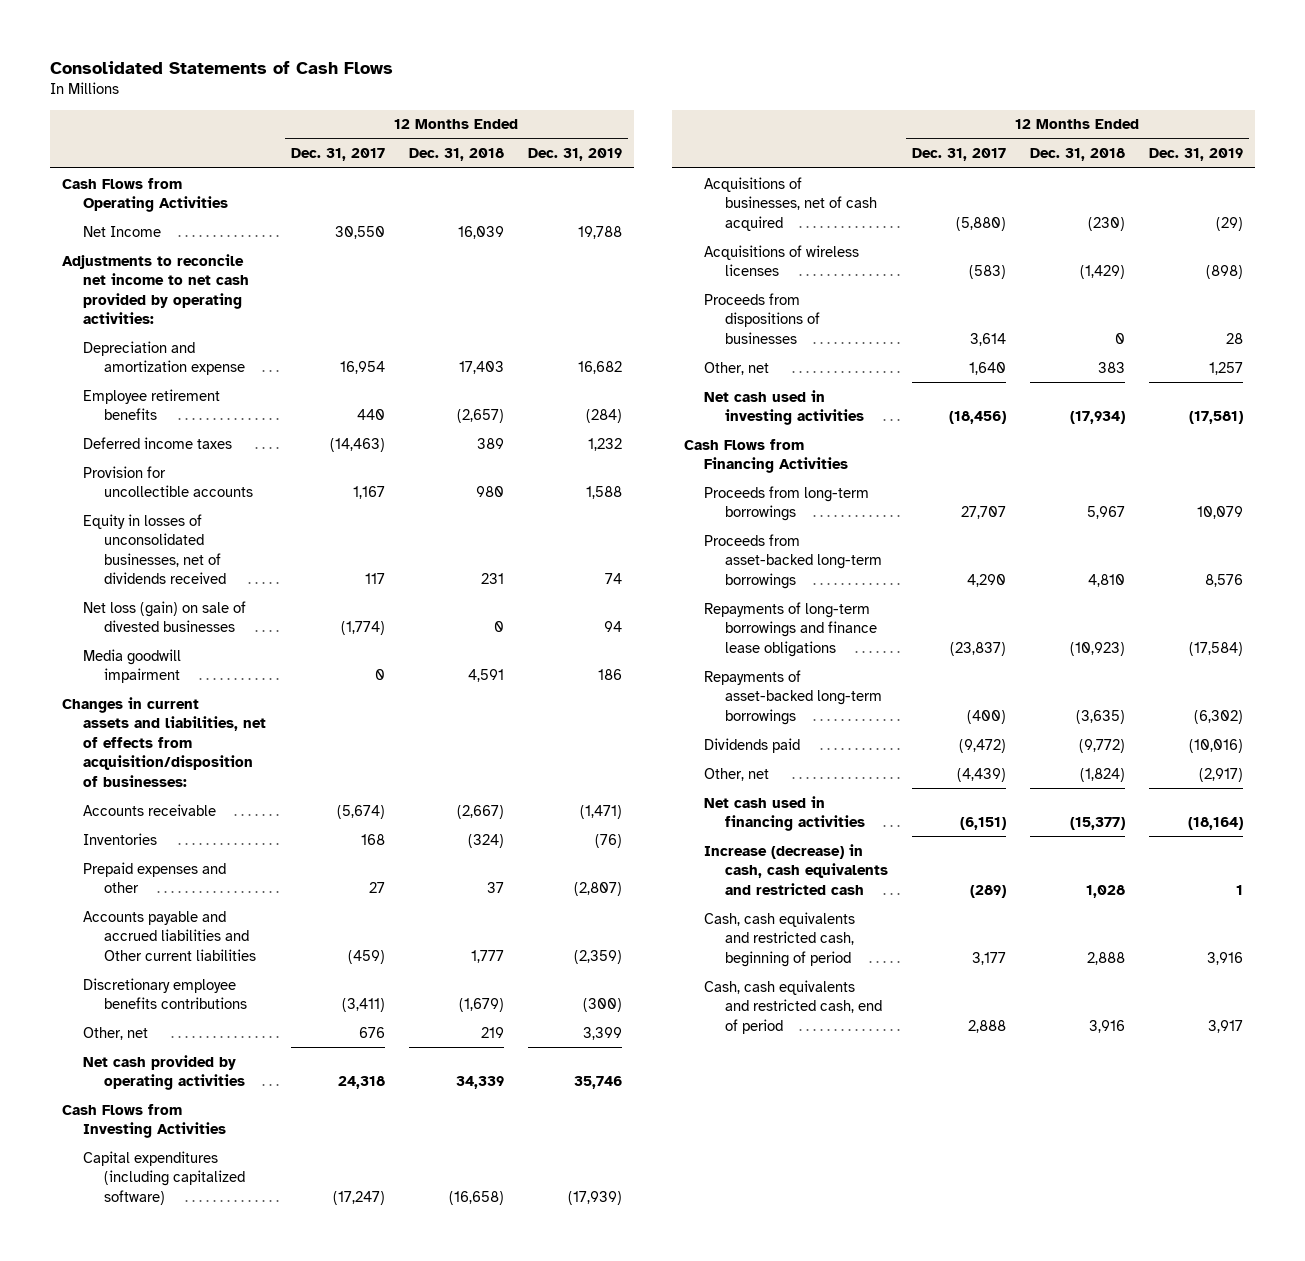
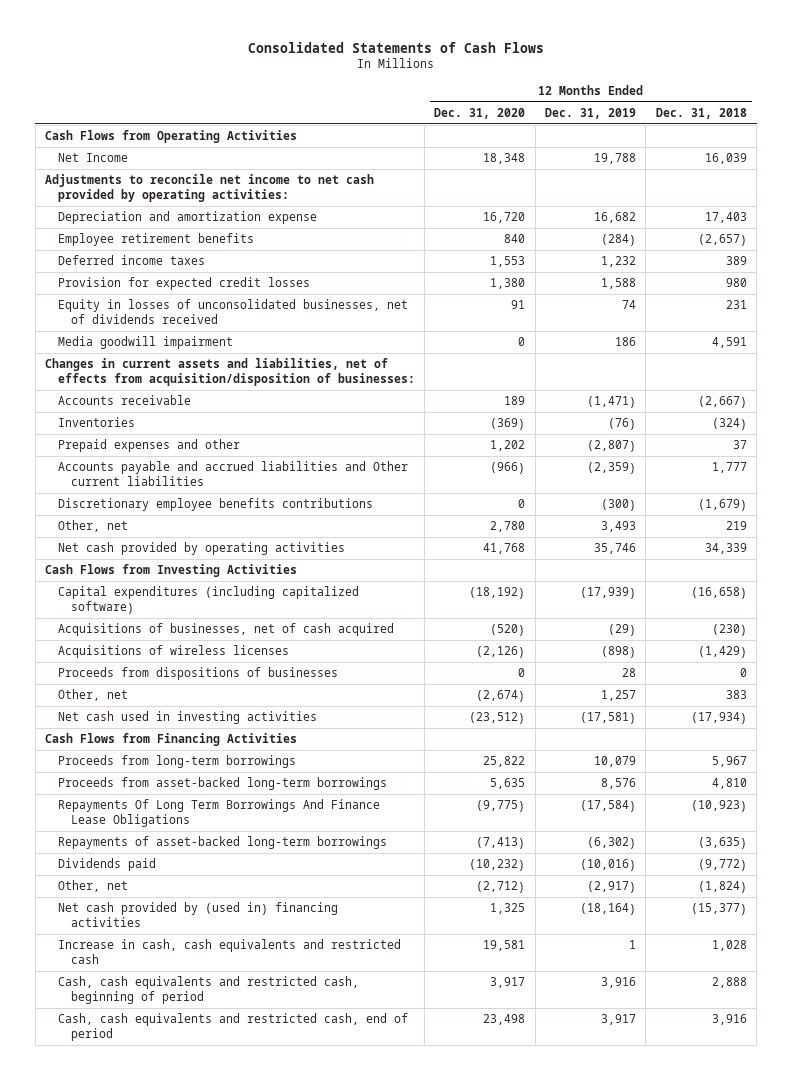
[290,148,385,162] Dec. 31, 2017 -> none
none -> [434,107,526,119] Dec. 31, 2020
[83,465,253,498] Provision for uncollectible accounts -> [57,277,310,291] Provision for expected credit losses
[83,600,247,633] Net loss (gain) on sale of divested businesses -> none
[582,1026,622,1040] 3,399 -> [601,521,637,533] 3,493
[704,601,877,657] Repayments of long-term borrowings and finance lease obligations -> [57,799,380,827] Repayments Of Long Term Borrowings And Finance Lease Obligations
[704,795,865,832] Net cash used in financing activities -> [57,902,338,927] Net cash provided by (used in) financing activities
[704,843,888,895] Increase (decrease) in cash, cash equivalents and restricted cash -> [57,939,401,964] Increase in cash, cash equivalents and restricted cash

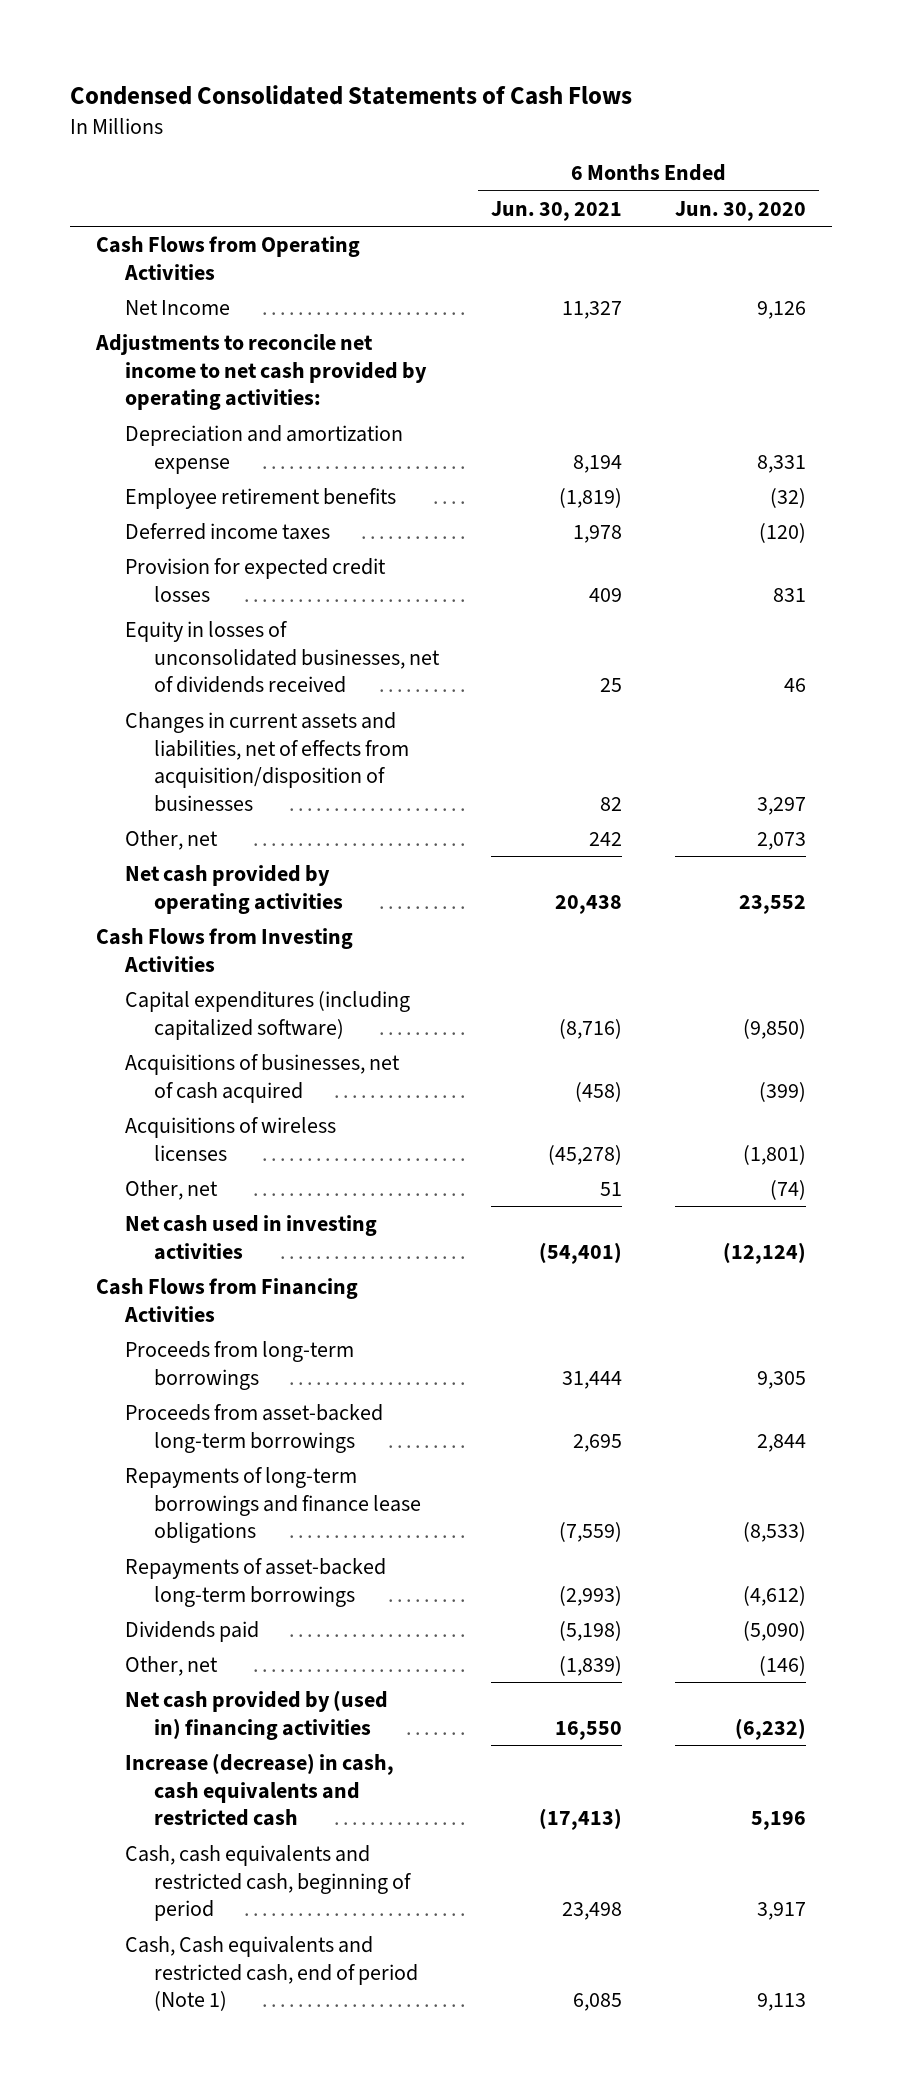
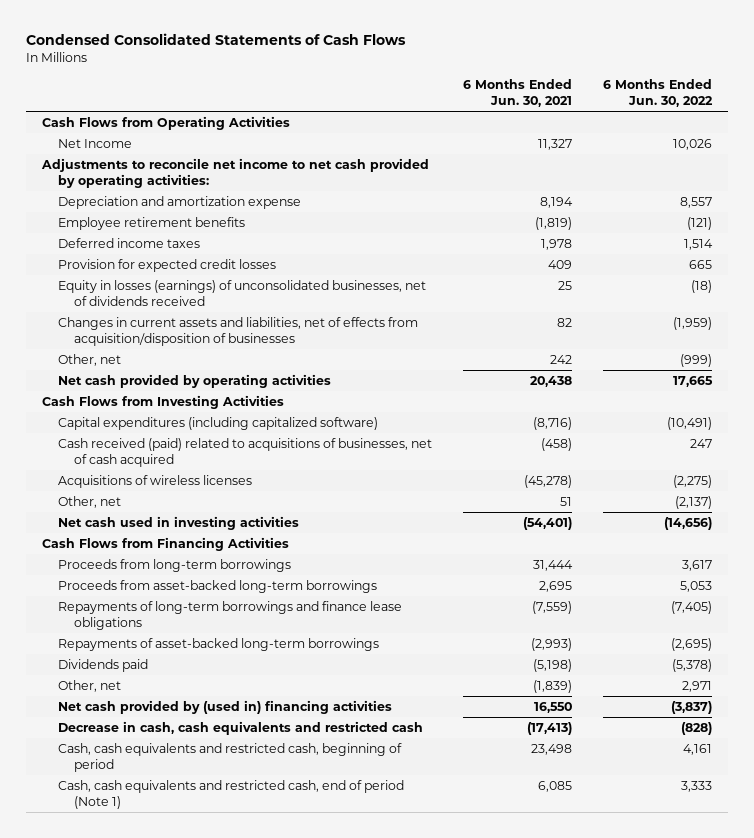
[674,200,806,221] Jun. 30, 2020 -> none
none -> [603,79,714,107] 6 Months Ended Jun. 30, 2022
[125,620,441,694] Equity in losses of unconsolidated businesses, net of dividends received -> [57,279,426,306] Equity in losses (earnings) of unconsolidated businesses, net of dividends received
[125,1053,401,1103] Acquisitions of businesses, net of cash acquired -> [57,437,432,467] Cash received (paid) related to acquisitions of businesses, net of cash acquired
[125,1752,395,1827] Increase (decrease) in cash, cash equivalents and restricted cash -> [57,720,423,735] Decrease in cash, cash equivalents and restricted cash
[125,1935,419,2012] Cash, Cash equivalents and restricted cash, end of period (Note 1) -> [57,779,404,809] Cash, cash equivalents and restricted cash, end of period (Note 1)

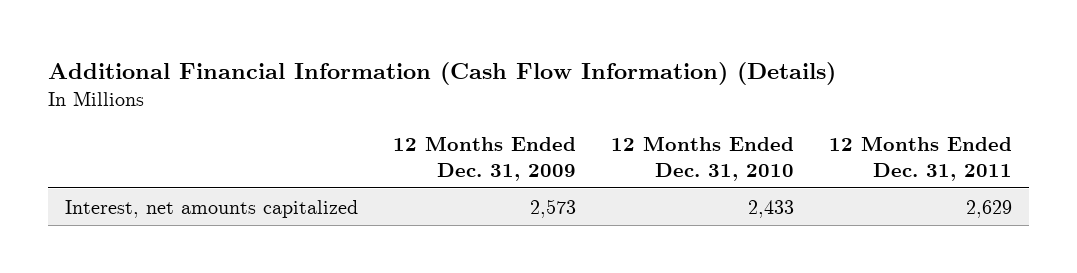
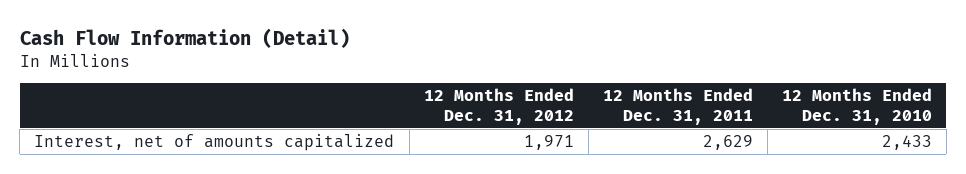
[47,61,836,85] Additional Financial Information (Cash Flow Information) (Details) -> [19,28,350,49] Cash Flow Information (Detail)
[392,135,576,181] 12 Months Ended Dec. 31, 2009 -> none
none -> [423,88,574,126] 12 Months Ended Dec. 31, 2012
[65,199,359,218] Interest, net amounts capitalized -> [34,134,395,152] Interest, net of amounts capitalized

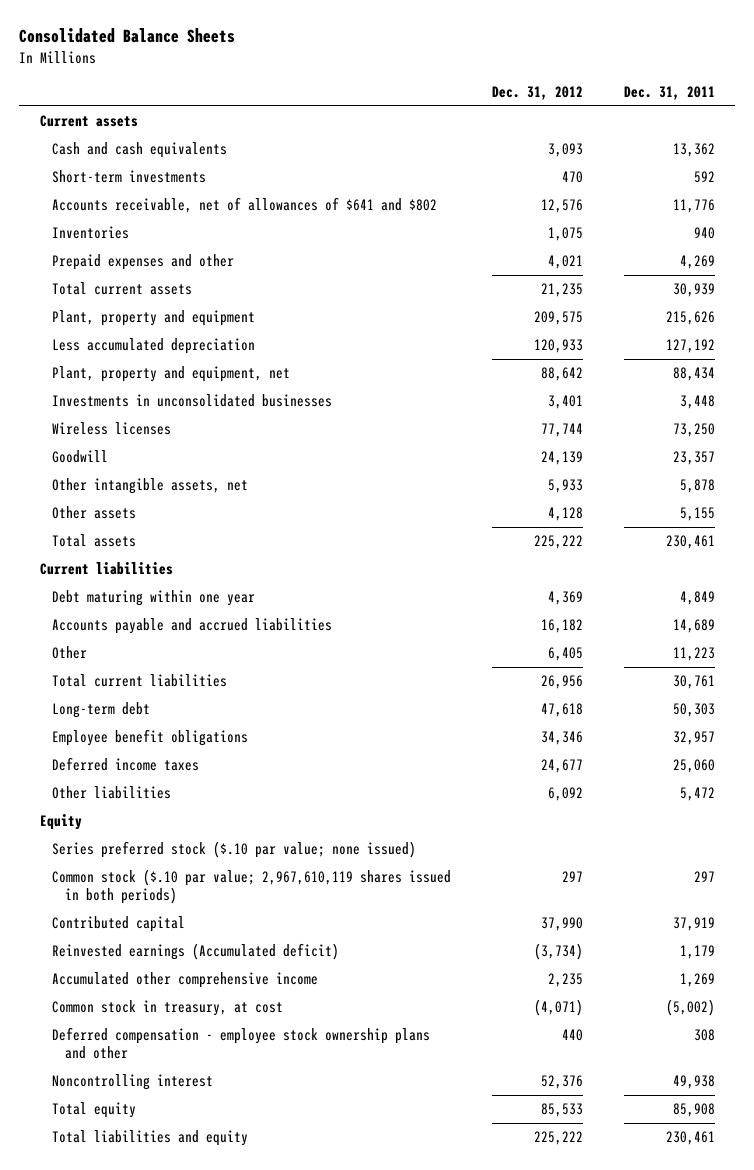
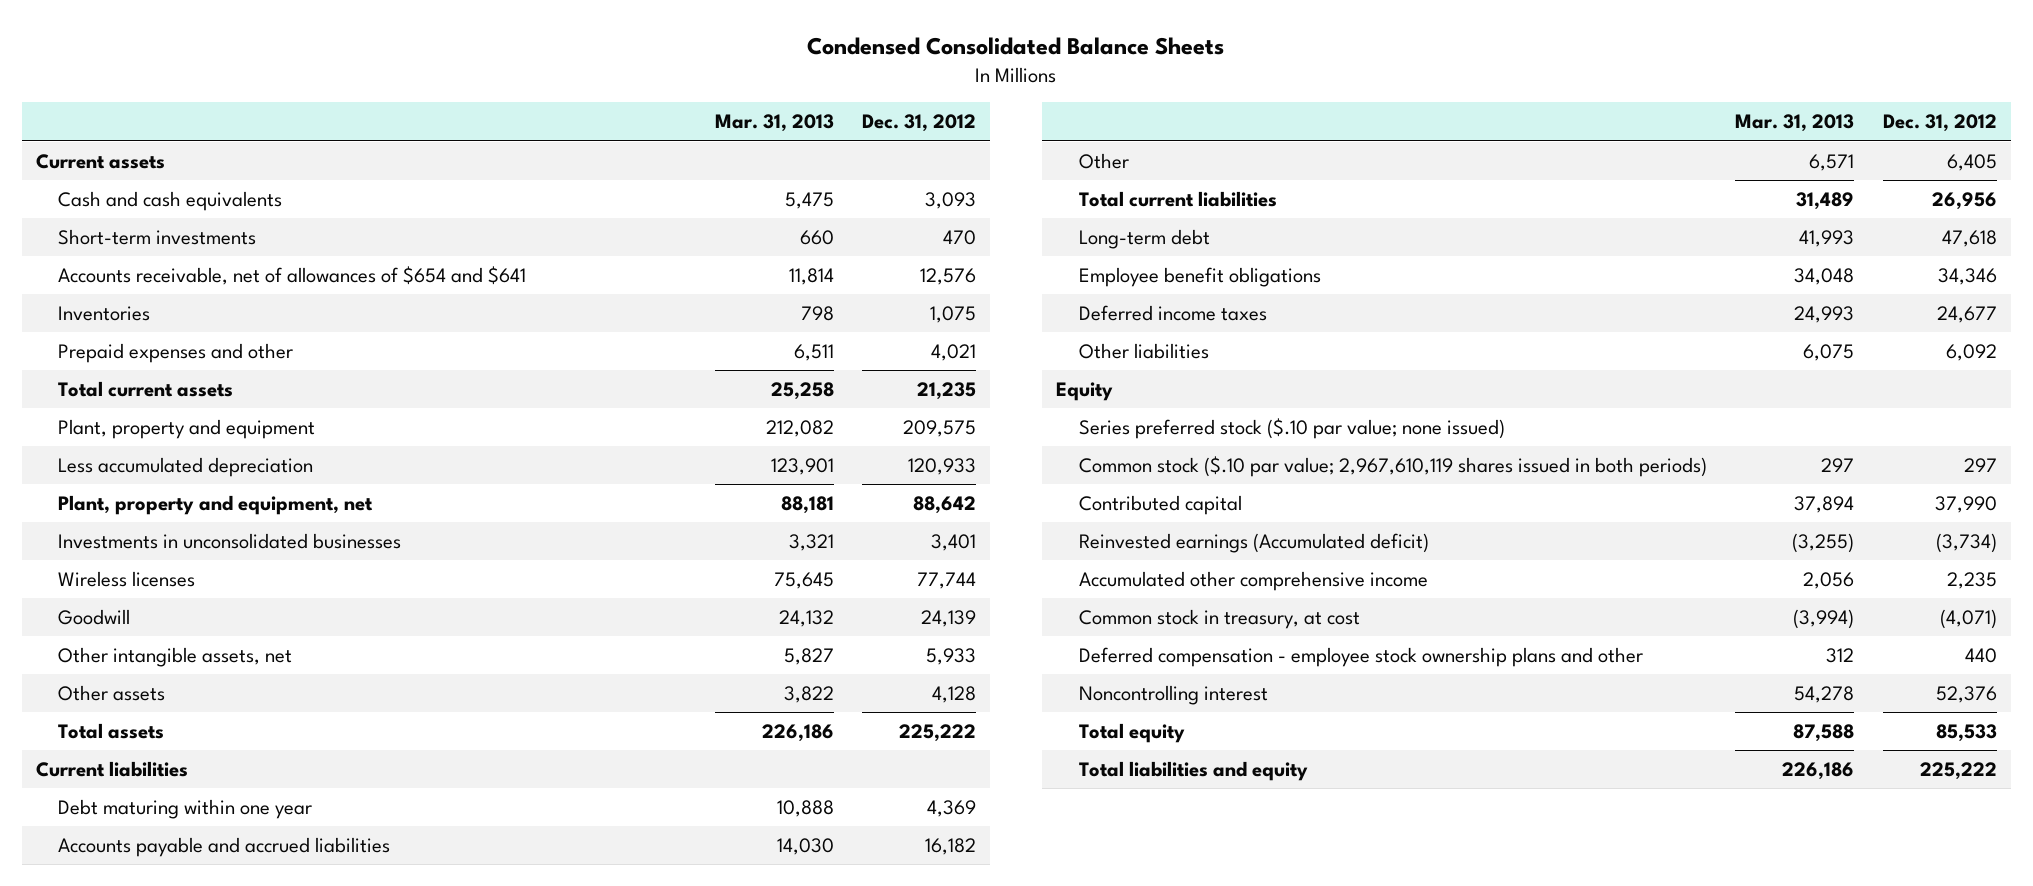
[19,28,236,44] Consolidated Balance Sheets -> [807,36,1225,55] Condensed Consolidated Balance Sheets
[623,86,715,101] Dec. 31, 2011 -> none
none -> [714,114,834,133] Mar. 31, 2013
[52,197,438,214] Accounts receivable, net of allowances of $641 and $802 -> [58,265,527,285] Accounts receivable, net of allowances of $654 and $641

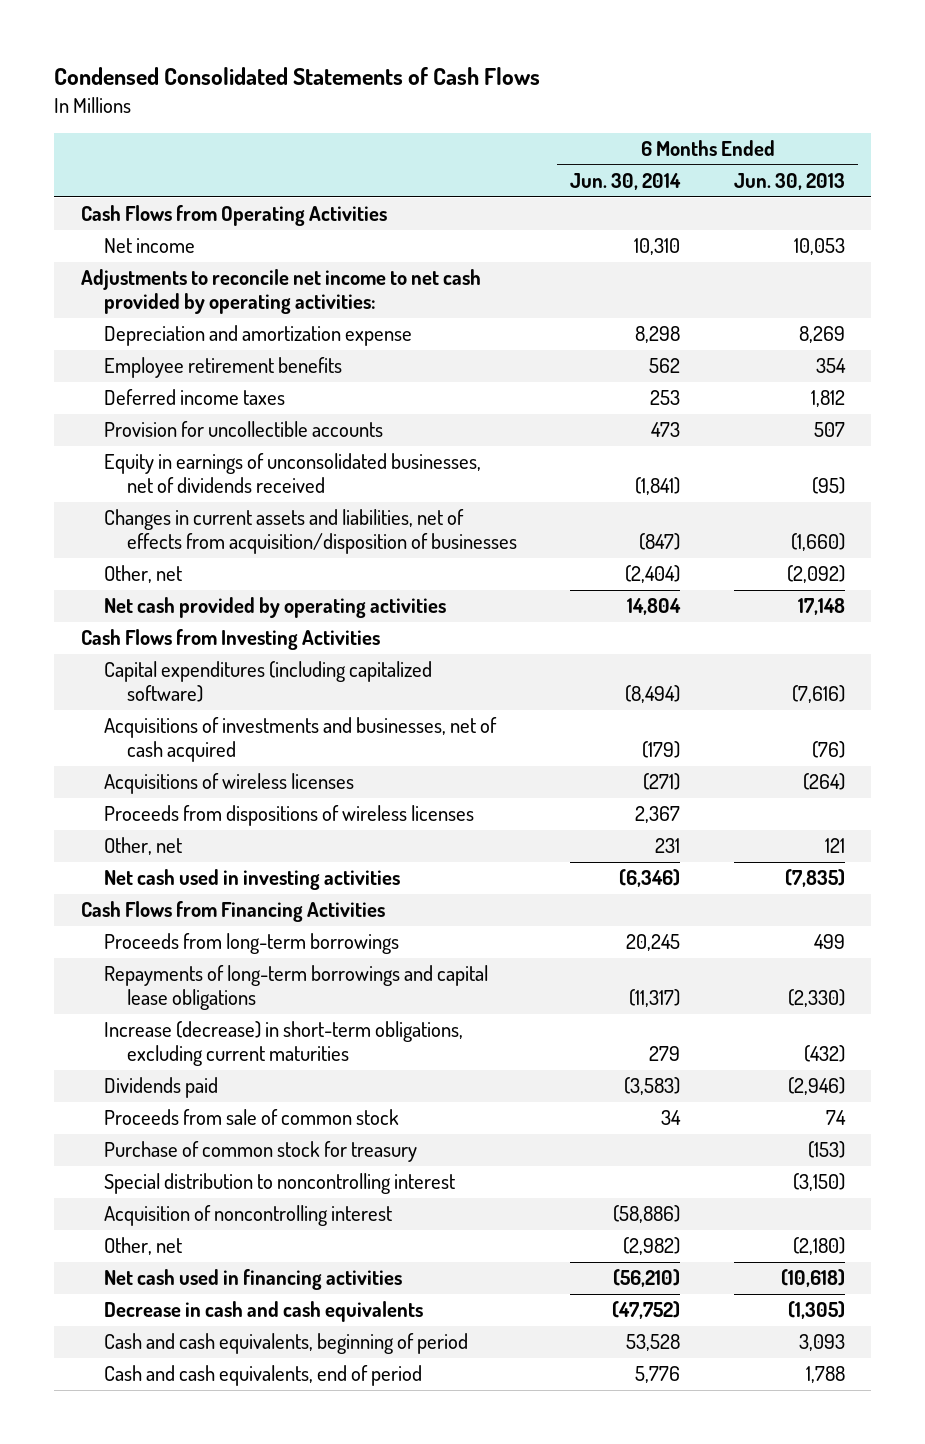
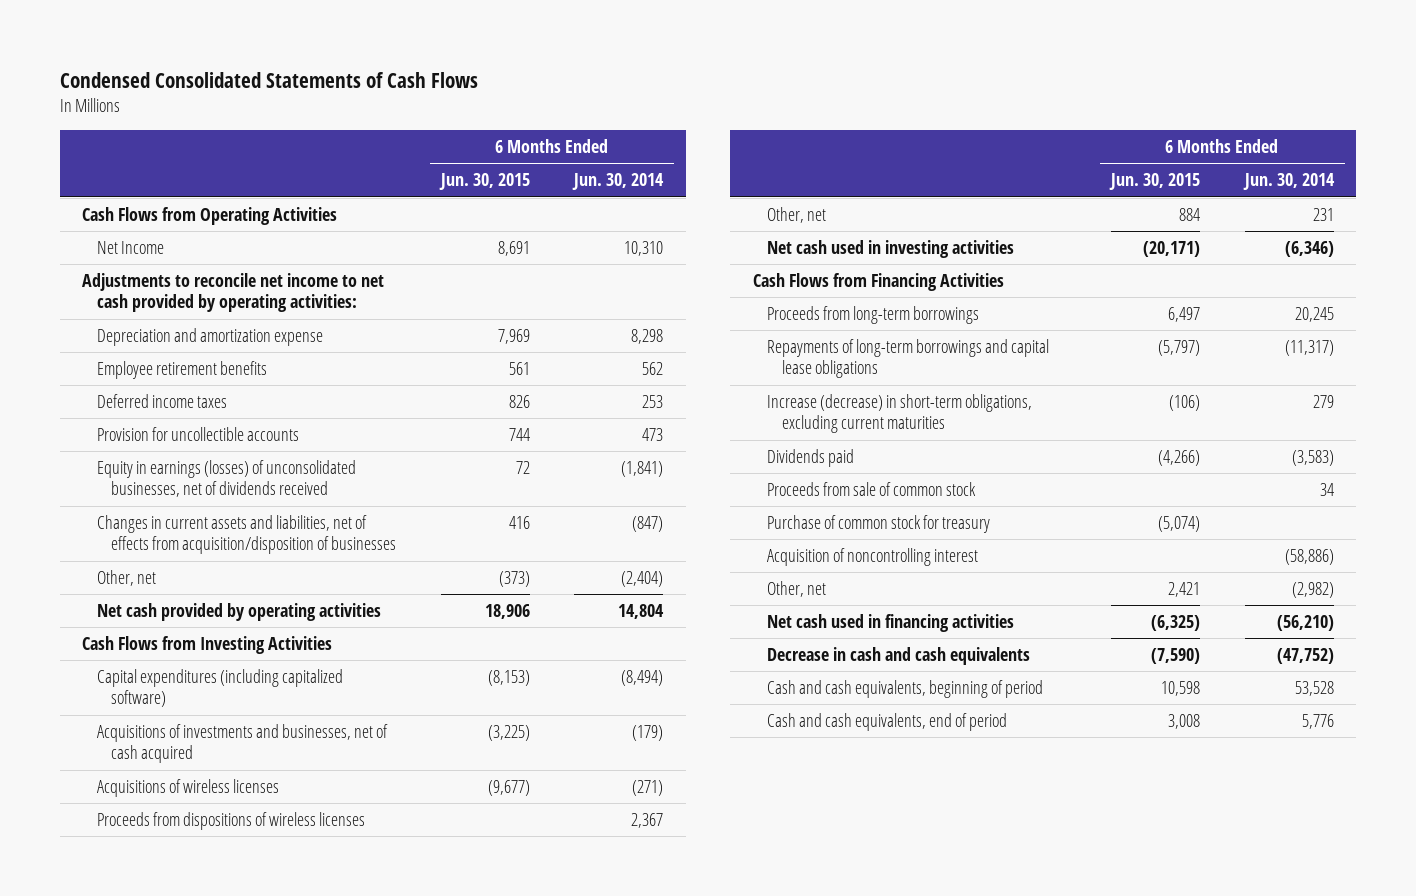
[733,173,845,191] Jun. 30, 2013 -> none
none -> [438,173,530,191] Jun. 30, 2015
[103,238,195,254] Net income -> [96,241,164,255] Net Income
[103,453,481,494] Equity in earnings of unconsolidated businesses, net of dividends received -> [96,460,356,498] Equity in earnings (losses) of unconsolidated businesses, net of dividends received
[103,1173,455,1195] Special distribution to noncontrolling interest -> none

